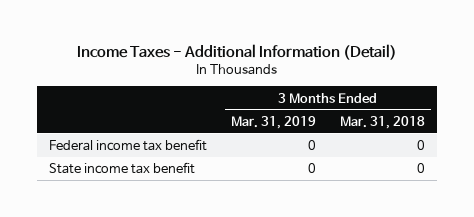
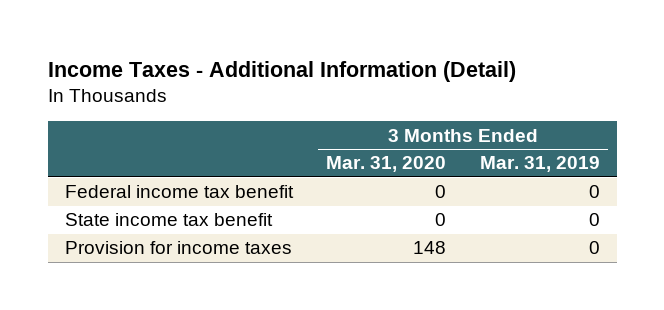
[340,115,426,129] Mar. 31, 2018 -> none
none -> [326,156,447,173] Mar. 31, 2020
none -> [64,241,292,255] Provision for income taxes

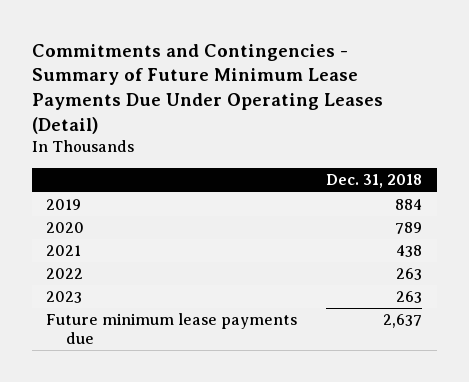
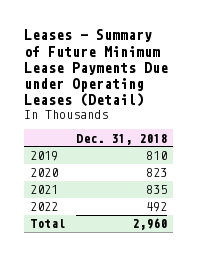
[32,43,384,134] Commitments and Contingencies - Summary of Future Minimum Lease Payments Due Under Operating Leases (Detail) -> [24,29,169,107] Leases - Summary of Future Minimum Lease Payments Due under Operating Leases (Detail)
[46,291,83,304] 2023 -> none
[46,313,298,344] Future minimum lease payments due -> none
[395,199,423,211] 884 -> [146,151,168,161] 810
[395,222,423,235] 789 -> [146,168,168,178] 823
[396,245,423,258] 438 -> [146,185,168,195] 835
[396,268,423,281] 263 -> [146,202,168,213] 492
none -> [29,219,65,229] Total

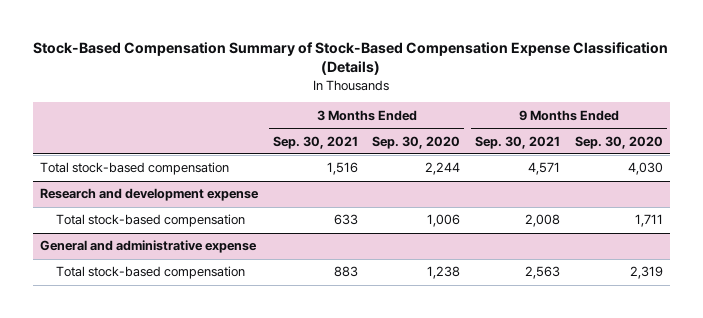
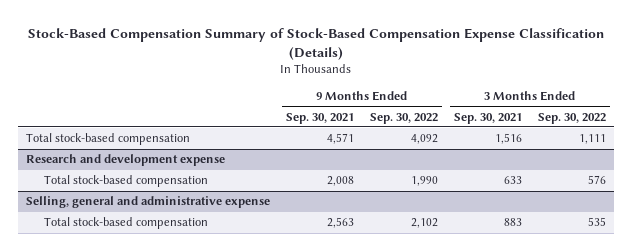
[372,135,461,149] Sep. 30, 2020 -> none
[574,135,663,149] Sep. 30, 2020 -> none
none -> [370,112,439,124] Sep. 30, 2022
none -> [538,112,607,124] Sep. 30, 2022
[40,240,258,254] General and administrative expense -> [26,196,271,209] Selling, general and administrative expense

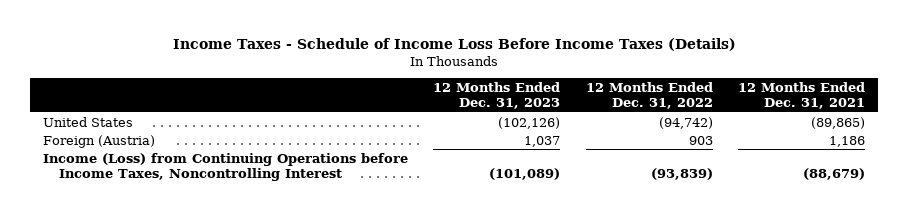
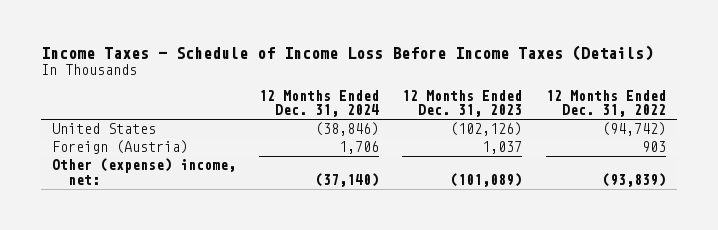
[738,81,866,110] 12 Months Ended Dec. 31, 2021 -> none
none -> [259,89,380,118] 12 Months Ended Dec. 31, 2024
[42,152,408,181] Income (Loss) from Continuing Operations before Income Taxes, Noncontrolling Interest -> [52,158,237,186] Other (expense) income, net:

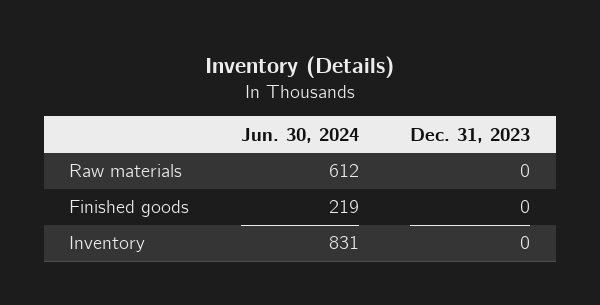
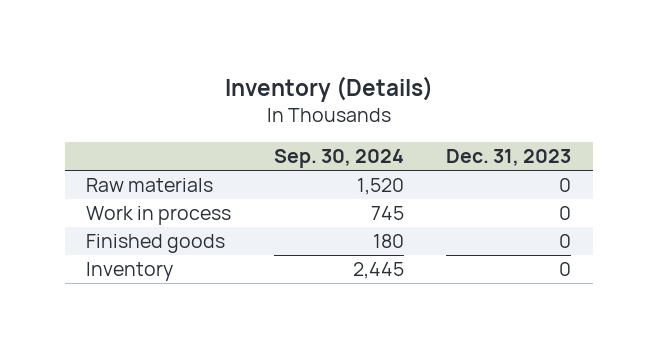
[240,127,359,143] Jun. 30, 2024 -> none
none -> [273,149,404,169] Sep. 30, 2024
none -> [86,206,232,226] Work in process

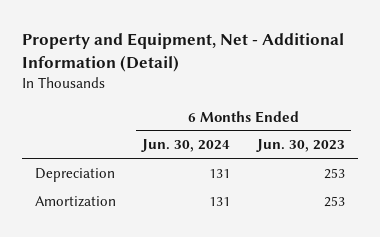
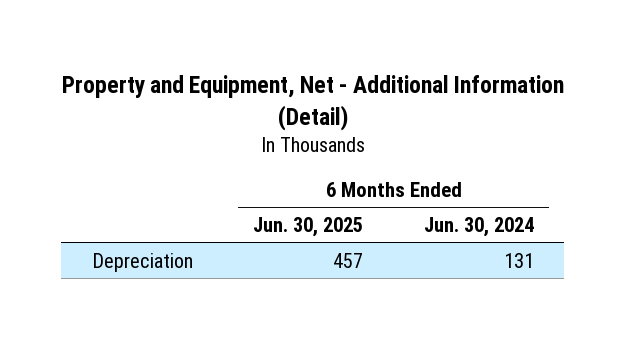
[255,139,345,153] Jun. 30, 2023 -> none
none -> [253,217,364,238] Jun. 30, 2025
[35,195,117,207] Amortization -> none

